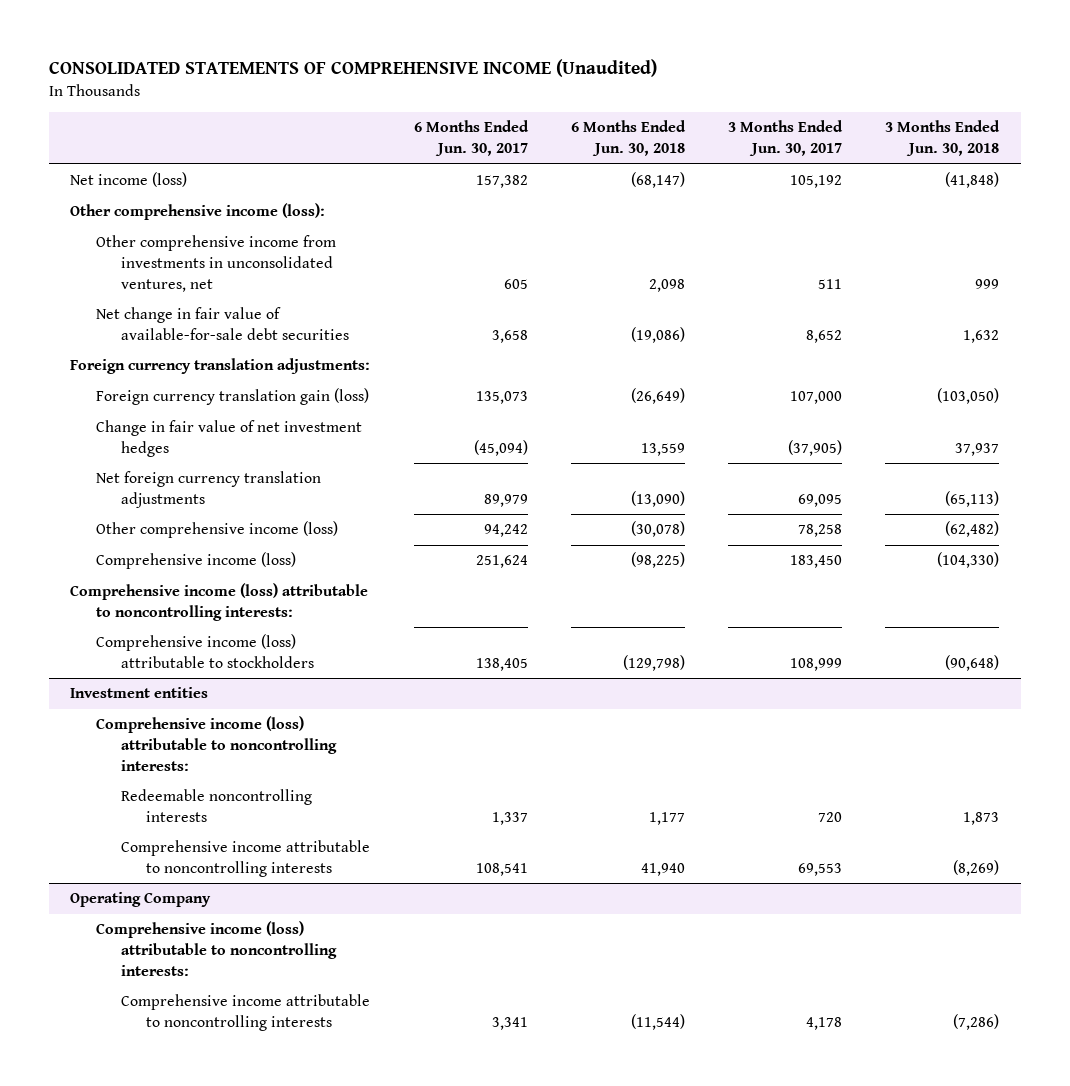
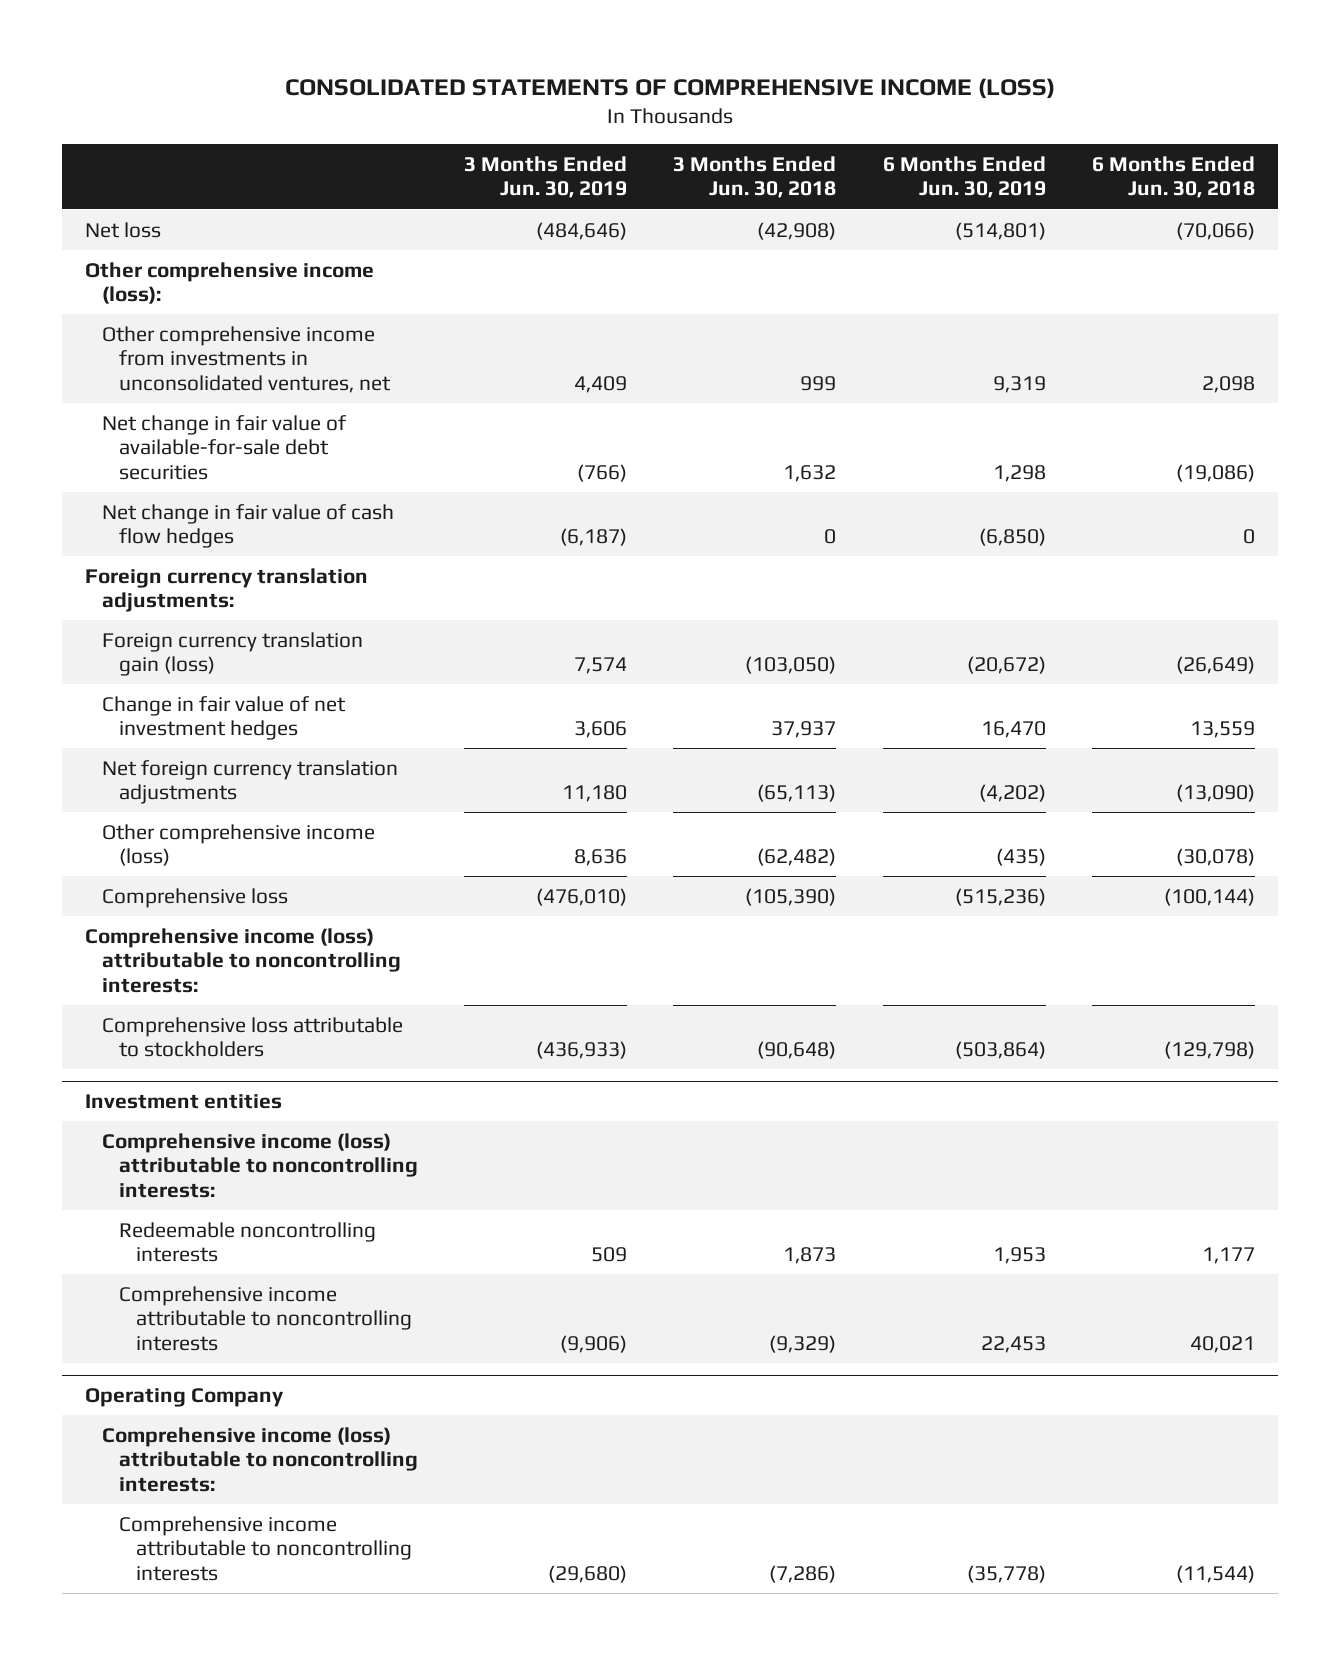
[48,59,657,78] CONSOLIDATED STATEMENTS OF COMPREHENSIVE INCOME (Unaudited) -> [285,77,1056,99] CONSOLIDATED STATEMENTS OF COMPREHENSIVE INCOME (LOSS)
[413,120,529,157] 6 Months Ended Jun. 30, 2017 -> none
[727,120,843,157] 3 Months Ended Jun. 30, 2017 -> none
none -> [464,156,628,199] 3 Months Ended Jun. 30, 2019
none -> [882,156,1046,199] 6 Months Ended Jun. 30, 2019
[70,172,188,188] Net income (loss) -> [85,221,162,238] Net loss
[630,172,685,189] (68,147) -> [1175,221,1255,240] (70,066)
[945,172,1000,189] (41,848) -> [757,221,837,240] (42,908)
none -> [102,503,395,549] Net change in fair value of cash flow hedges
[95,552,296,570] Comprehensive income (loss) -> [102,887,289,908] Comprehensive loss
[630,552,685,569] (98,225) -> [1163,887,1255,906] (100,144)
[937,552,1000,569] (104,330) -> [745,887,837,906] (105,390)
[95,634,314,669] Comprehensive income (loss) attributable to stockholders -> [102,1016,404,1058] Comprehensive loss attributable to stockholders
[640,863,685,877] 41,940 -> [1189,1335,1255,1353] 40,021
[953,860,1000,877] (8,269) -> [769,1334,837,1353] (9,329)

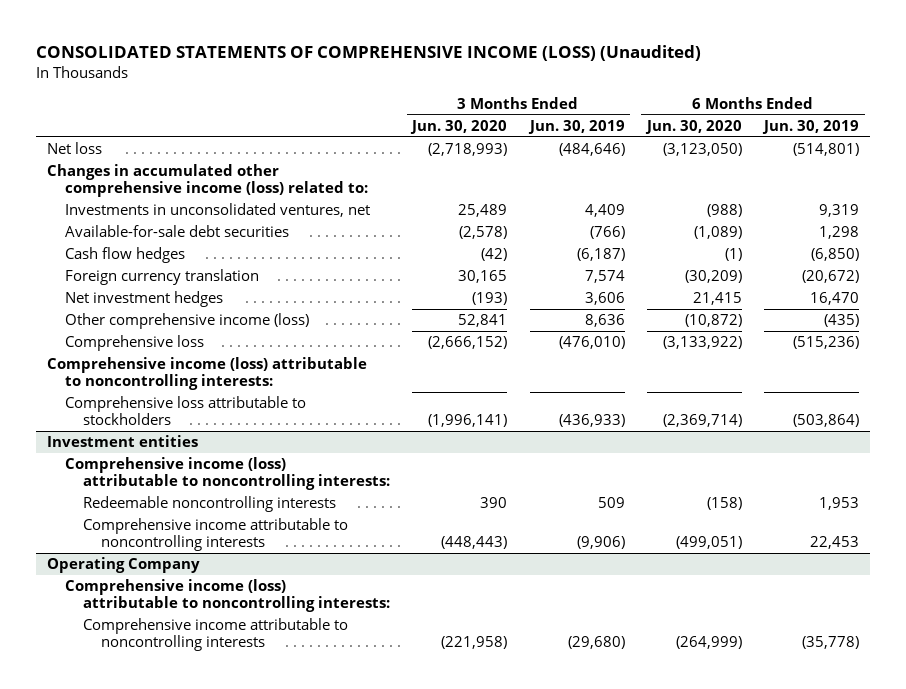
[285,77,1056,99] CONSOLIDATED STATEMENTS OF COMPREHENSIVE INCOME (LOSS) -> [36,45,702,62] CONSOLIDATED STATEMENTS OF COMPREHENSIVE INCOME (LOSS) (Unaudited)
[673,156,837,199] 3 Months Ended Jun. 30, 2018 -> none
[1091,156,1255,199] 6 Months Ended Jun. 30, 2018 -> none
none -> [410,119,508,134] Jun. 30, 2020
none -> [644,119,742,134] Jun. 30, 2020
[85,567,369,613] Foreign currency translation adjustments: -> none
[102,759,399,805] Net foreign currency translation adjustments -> none
[85,261,375,305] Other comprehensive income (loss): -> [47,164,369,197] Changes in accumulated other comprehensive income (loss) related to:
[102,325,392,393] Other comprehensive income from investments in unconsolidated ventures, net -> [65,203,371,218] Investments in unconsolidated ventures, net
[102,414,348,480] Net change in fair value of available-for-sale debt securities -> [65,225,290,238] Available-for-sale debt securities
[102,503,395,549] Net change in fair value of cash flow hedges -> [65,247,186,264] Cash flow hedges
[102,631,364,677] Foreign currency translation gain (loss) -> [65,269,260,286] Foreign currency translation
[102,695,347,741] Change in fair value of net investment hedges -> [65,291,224,308] Net investment hedges

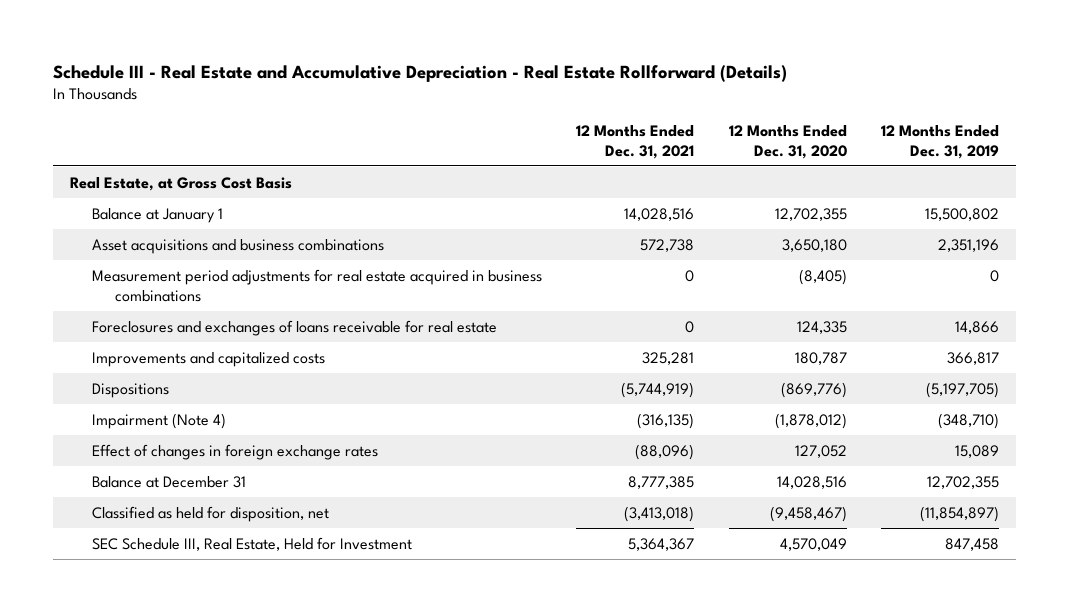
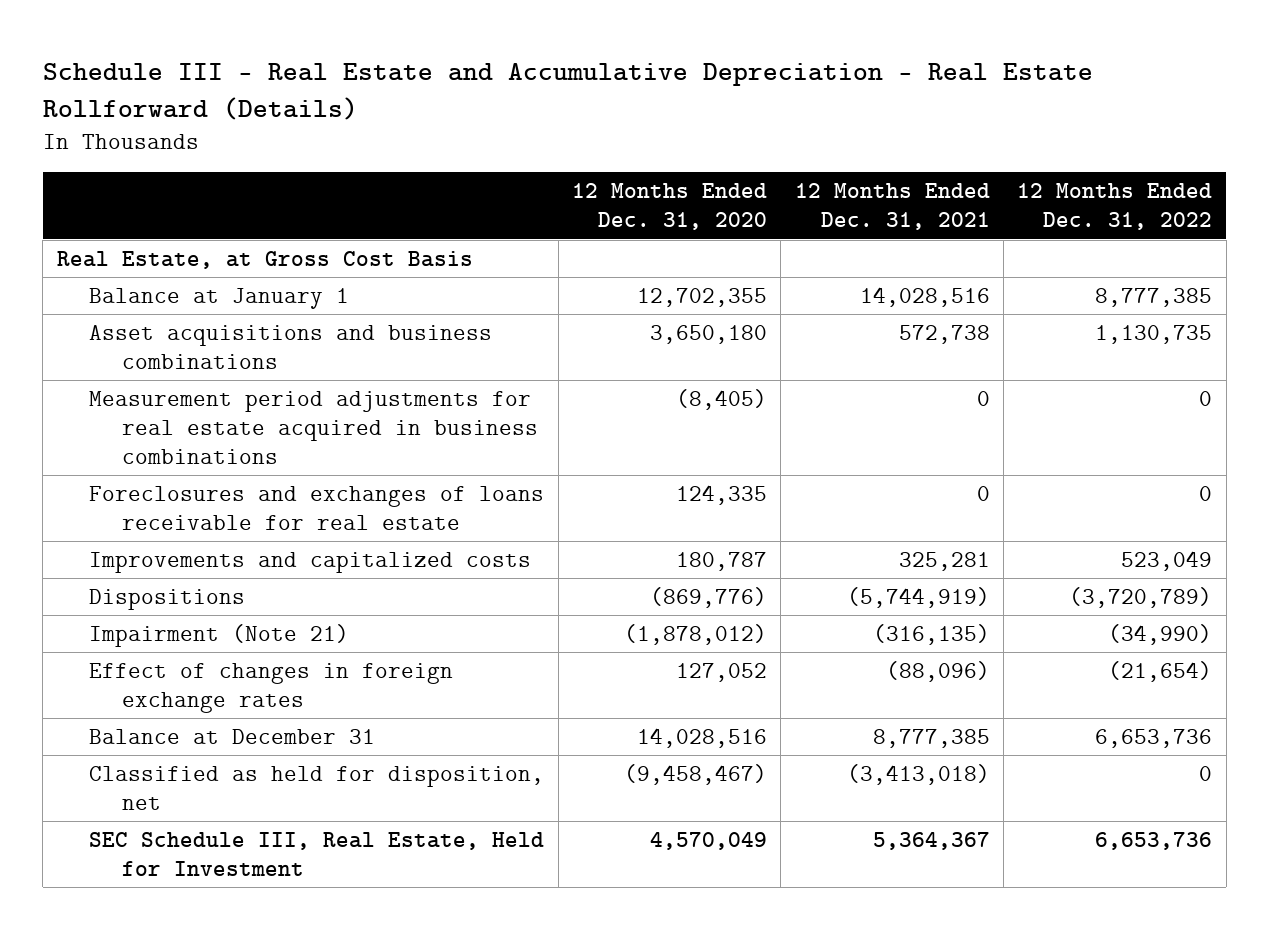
[880,124,999,159] 12 Months Ended Dec. 31, 2019 -> none
none -> [1017,183,1213,231] 12 Months Ended Dec. 31, 2022
[92,412,227,429] Impairment (Note 4) -> [89,623,350,647] Impairment (Note 21)

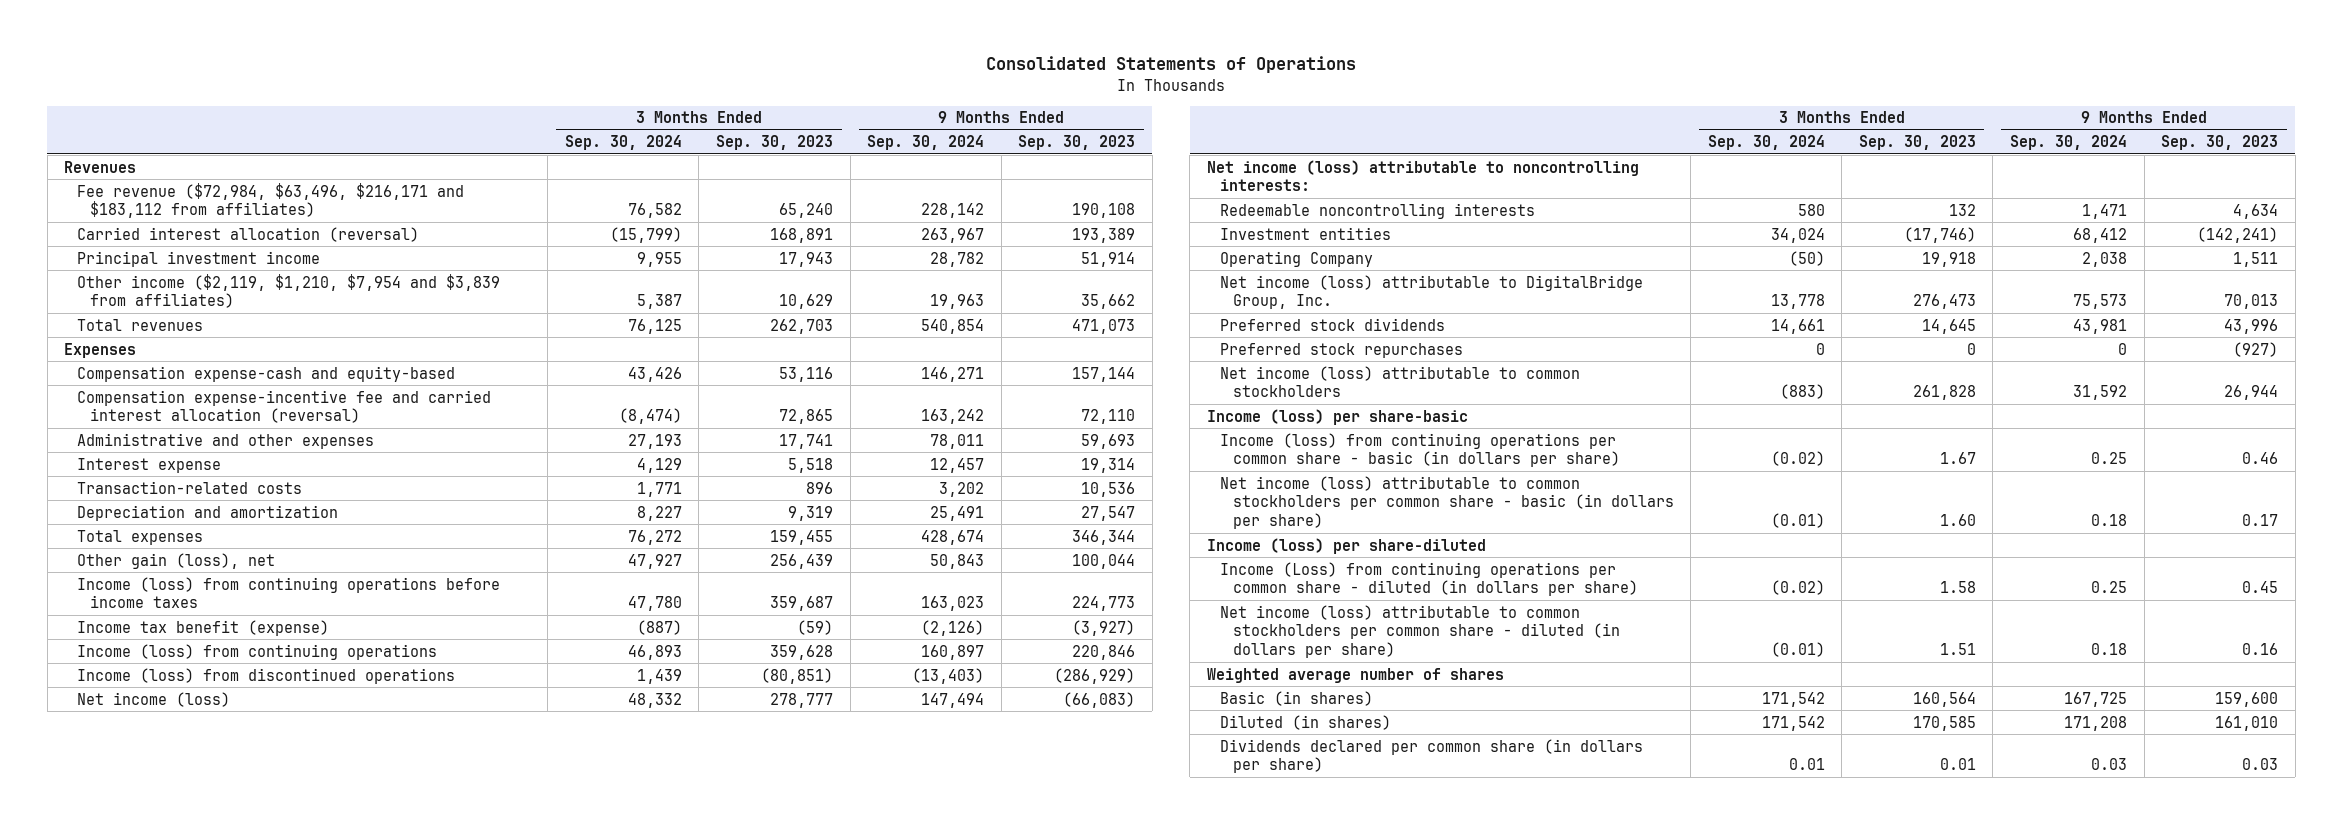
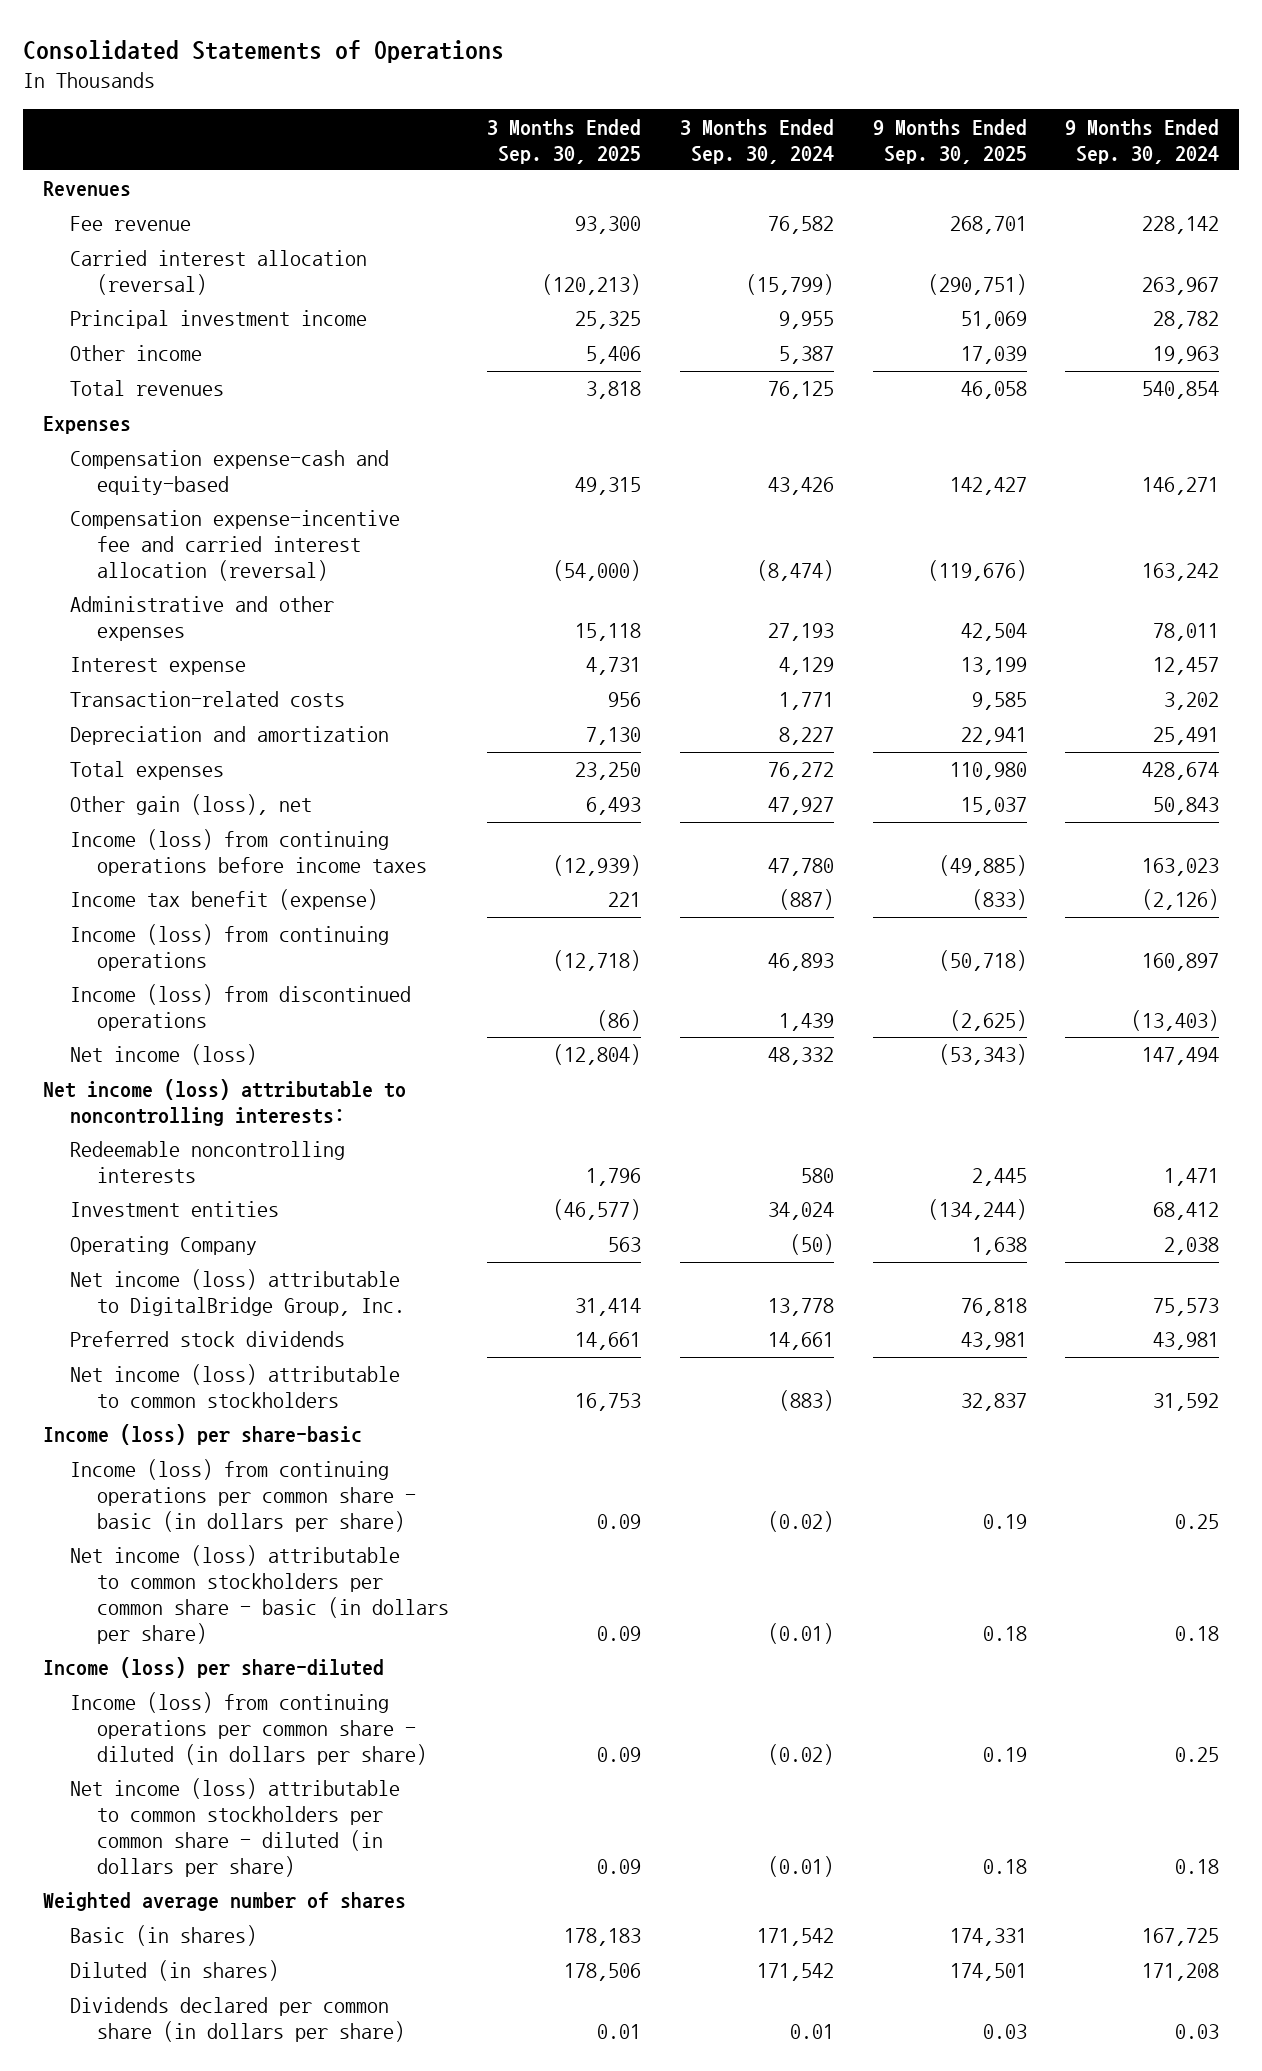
[716,135,834,151] Sep. 30, 2023 -> none
[1018,135,1136,151] Sep. 30, 2023 -> none
none -> [487,118,642,164] 3 Months Ended Sep. 30, 2025
none -> [872,118,1027,164] 9 Months Ended Sep. 30, 2025
[76,182,464,219] Fee revenue ($72,984, $63,496, $216,171 and $183,112 from affiliates) -> [69,216,191,232] Fee revenue
[76,273,500,309] Other income ($2,119, $1,210, $7,954 and $3,839 from affiliates) -> [69,345,202,362] Other income
[1219,342,1463,358] Preferred stock repurchases -> none
[1219,561,1638,597] Income (Loss) from continuing operations per common share - diluted (in dollars per share) -> [69,1692,427,1765] Income (loss) from continuing operations per common share - diluted (in dollars per share)

